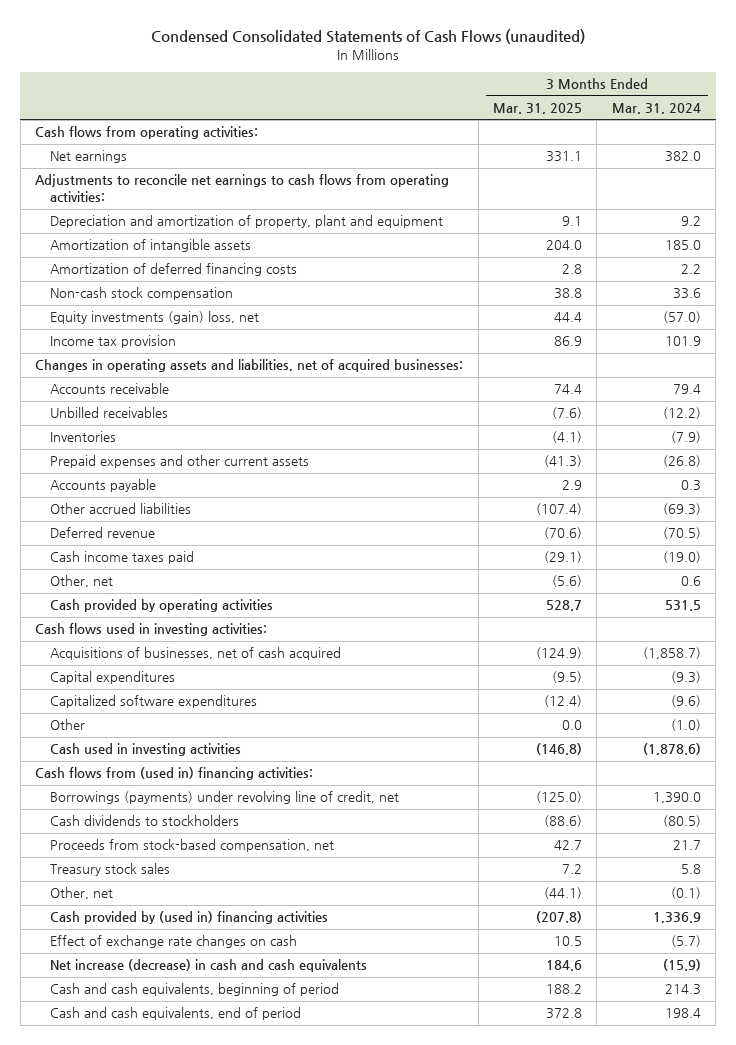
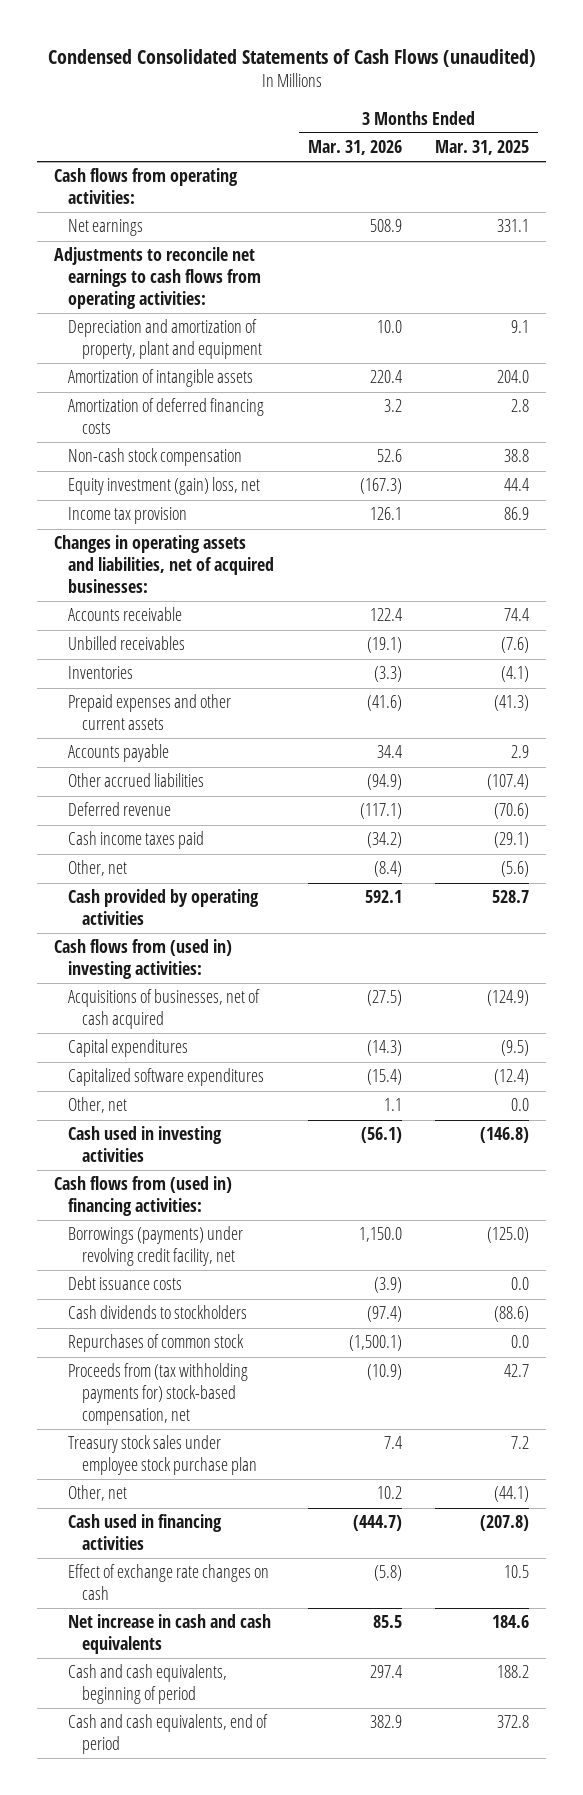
[611,103,701,115] Mar. 31, 2024 -> none
none -> [307,140,402,156] Mar. 31, 2026
[50,311,260,325] Equity investments (gain) loss, net -> [67,477,260,496] Equity investment (gain) loss, net
[35,623,268,637] Cash flows used in investing activities: -> [53,939,232,980] Cash flows from (used in) investing activities:
[50,719,86,731] Other -> [67,1097,127,1114] Other, net
[50,791,400,805] Borrowings (payments) under revolving line of credit, net -> [67,1226,243,1267] Borrowings (payments) under revolving credit facility, net
none -> [67,1276,182,1291] Debt issuance costs
none -> [67,1334,244,1353] Repurchases of common stock
[50,839,335,853] Proceeds from stock-based compensation, net -> [67,1363,248,1425] Proceeds from (tax withholding payments for) stock-based compensation, net
[50,863,171,877] Treasury stock sales -> [67,1435,257,1476] Treasury stock sales under employee stock purchase plan
[50,911,329,925] Cash provided by (used in) financing activities -> [67,1514,222,1551] Cash used in financing activities
[50,959,368,973] Net increase (decrease) in cash and cash equivalents -> [67,1614,271,1655] Net increase in cash and cash equivalents

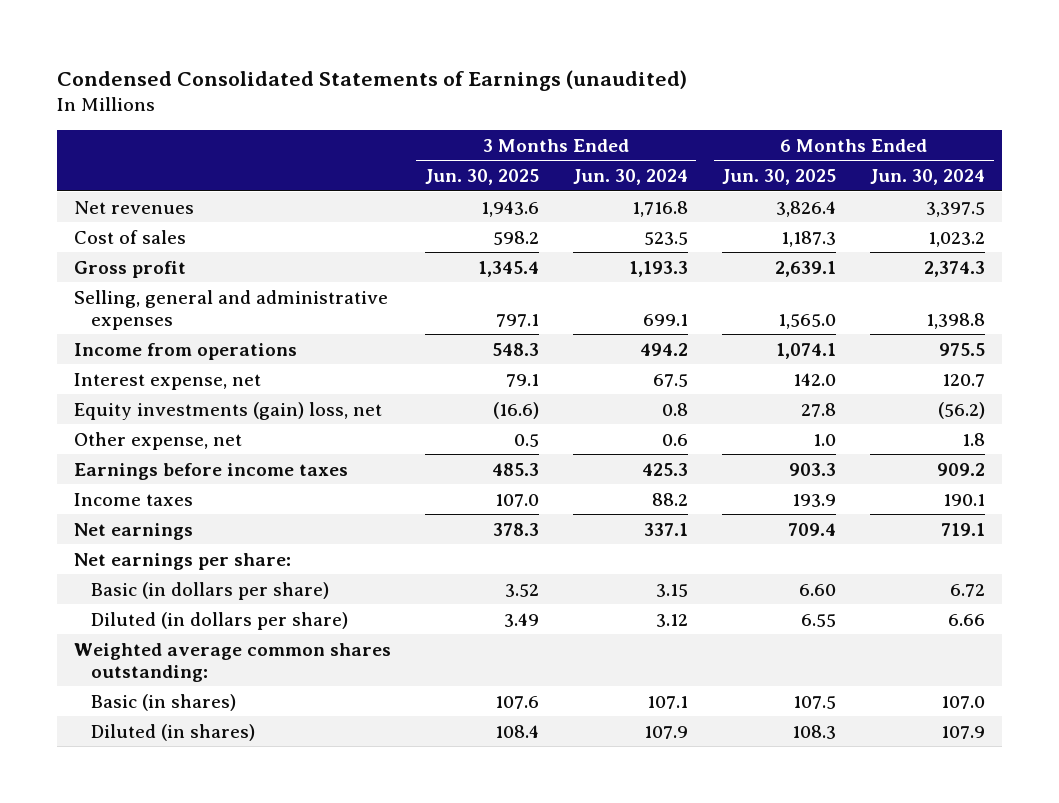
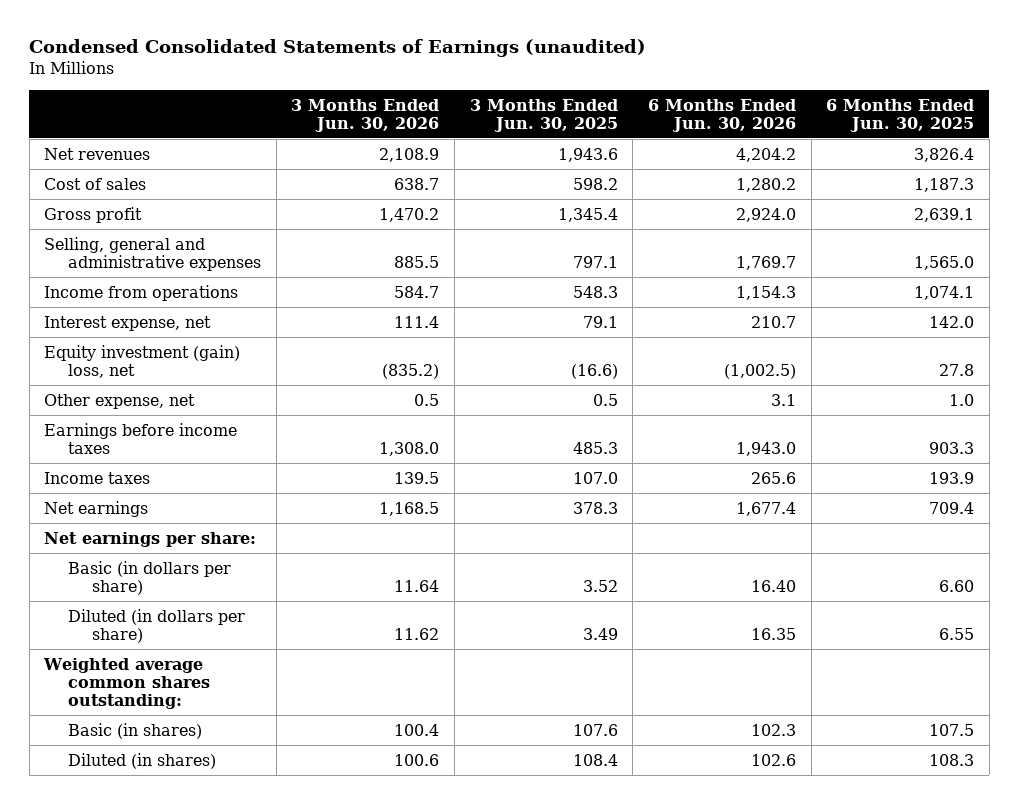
[572,169,688,186] Jun. 30, 2024 -> none
[870,169,986,186] Jun. 30, 2024 -> none
none -> [291,98,440,132] 3 Months Ended Jun. 30, 2026
none -> [647,98,796,132] 6 Months Ended Jun. 30, 2026
[73,401,382,420] Equity investments (gain) loss, net -> [44,344,241,378] Equity investment (gain) loss, net

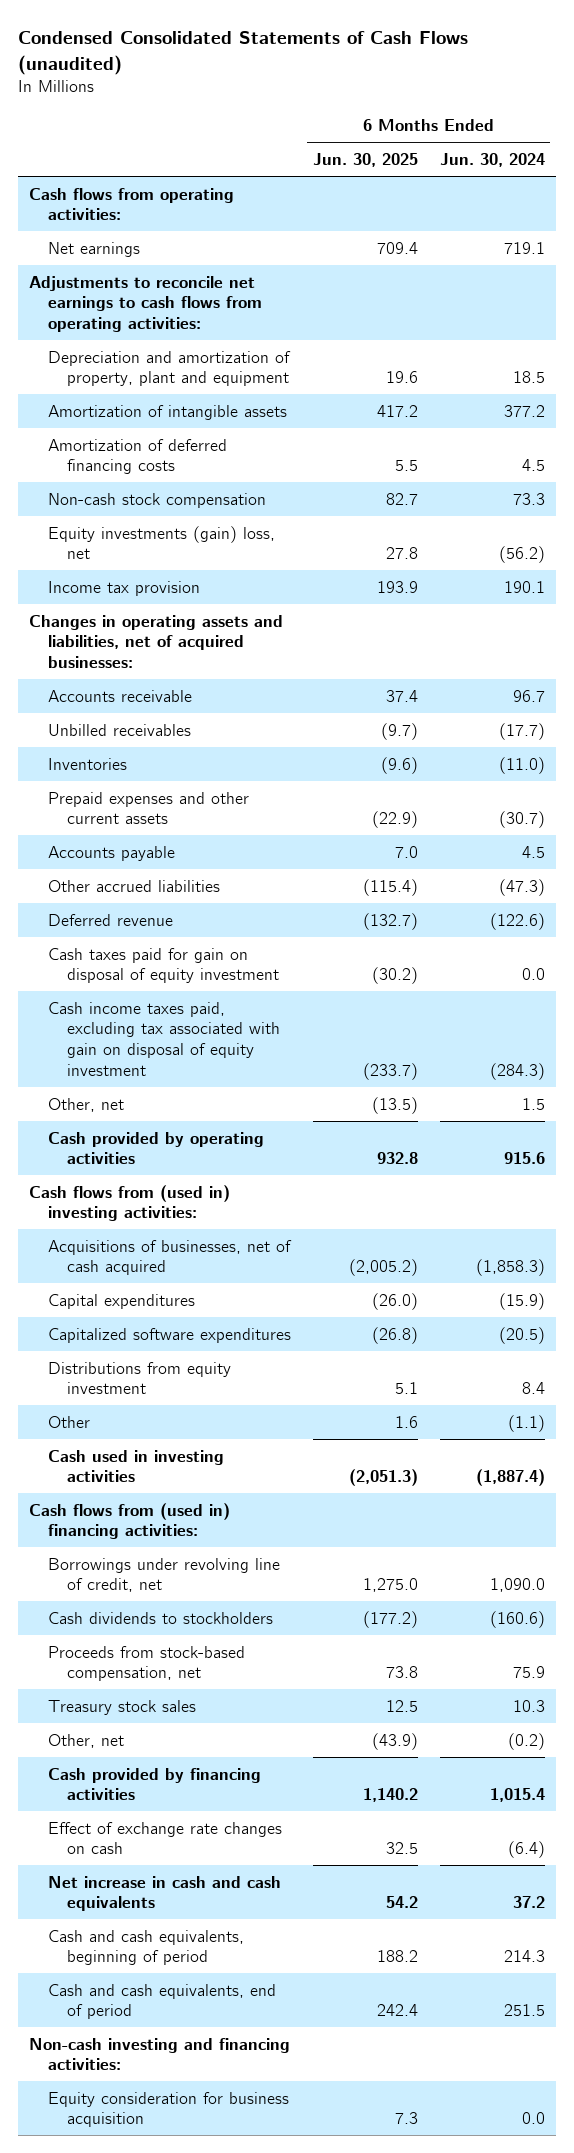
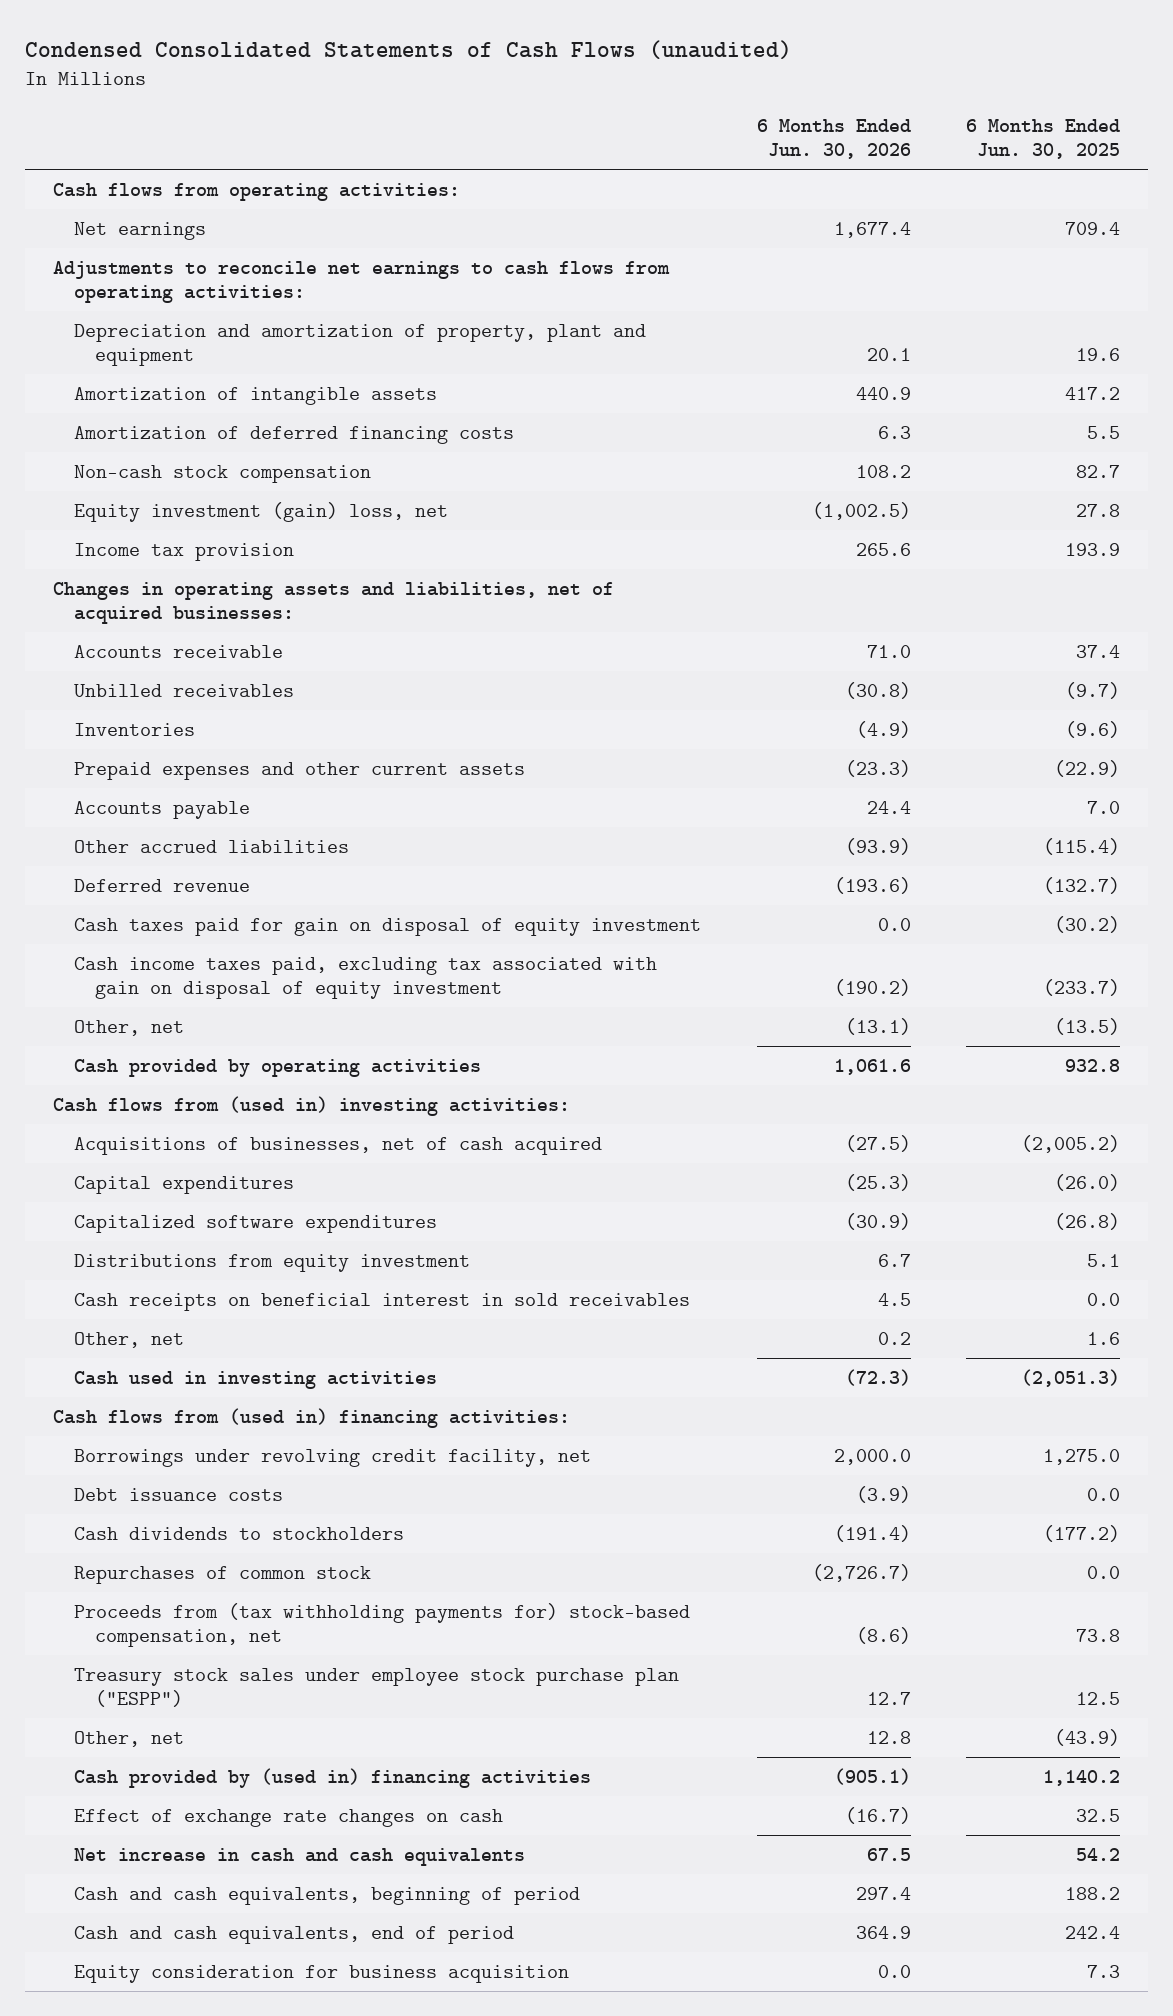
[439,153,545,168] Jun. 30, 2024 -> none
none -> [756,118,911,160] 6 Months Ended Jun. 30, 2026
[47,525,275,560] Equity investments (gain) loss, net -> [74,501,449,522] Equity investment (gain) loss, net
none -> [74,1292,691,1311] Cash receipts on beneficial interest in sold receivables
[47,1415,90,1428] Other -> [74,1331,185,1348] Other, net
[47,1557,280,1593] Borrowings under revolving line of credit, net -> [74,1448,592,1467] Borrowings under revolving credit facility, net
none -> [74,1487,284,1501] Debt issuance costs
none -> [74,1565,372,1584] Repurchases of common stock
[47,1645,245,1682] Proceeds from stock-based compensation, net -> [74,1602,691,1648] Proceeds from (tax withholding payments for) stock-based compensation, net
[47,1699,196,1715] Treasury stock sales -> [74,1667,680,1708] Treasury stock sales under employee stock purchase plan ("ESPP")
[47,1767,261,1801] Cash provided by financing activities -> [74,1767,592,1788] Cash provided by (used in) financing activities
[29,2037,291,2071] Non-cash investing and financing activities: -> none

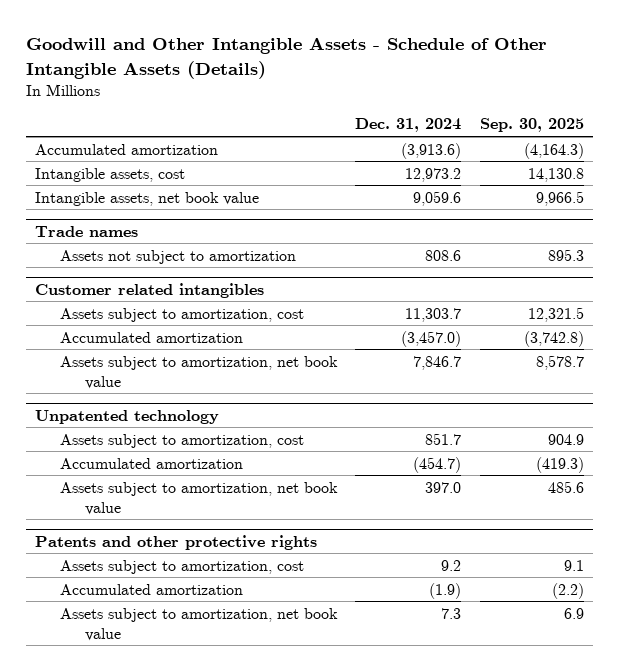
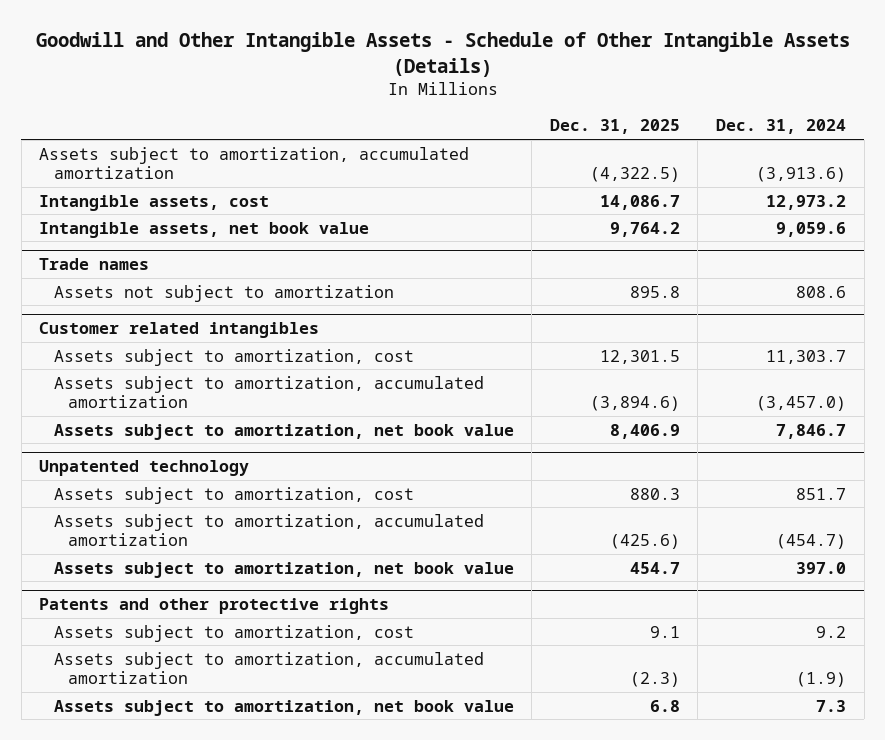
[479,118,584,133] Sep. 30, 2025 -> none
none -> [549,119,680,135] Dec. 31, 2025
[35,143,219,155] Accumulated amortization -> [39,146,470,180] Assets subject to amortization, accumulated amortization
[59,331,243,343] Accumulated amortization -> [53,375,484,409] Assets subject to amortization, accumulated amortization
[59,457,243,469] Accumulated amortization -> [53,513,484,547] Assets subject to amortization, accumulated amortization
[59,583,243,595] Accumulated amortization -> [53,651,484,685] Assets subject to amortization, accumulated amortization

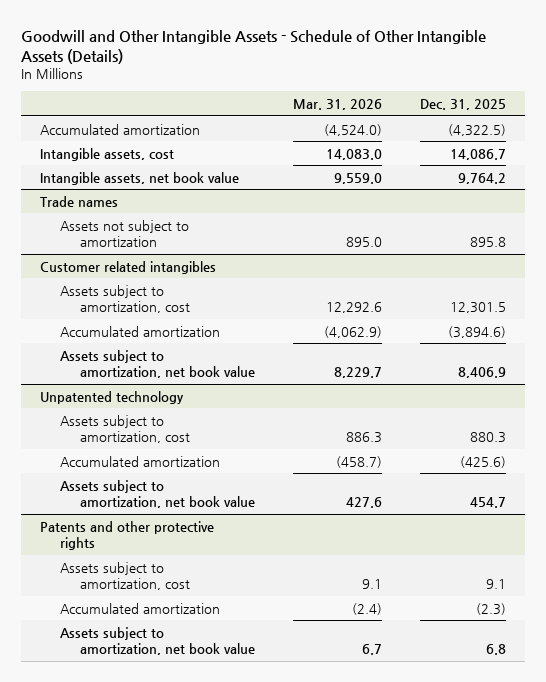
[716,119,847,135] Dec. 31, 2024 -> none
none -> [293,98,383,110] Mar. 31, 2026
[39,146,470,180] Assets subject to amortization, accumulated amortization -> [40,123,201,135] Accumulated amortization
[53,375,484,409] Assets subject to amortization, accumulated amortization -> [60,325,221,337] Accumulated amortization
[53,513,484,547] Assets subject to amortization, accumulated amortization -> [60,455,221,467] Accumulated amortization
[53,651,484,685] Assets subject to amortization, accumulated amortization -> [60,602,221,614] Accumulated amortization

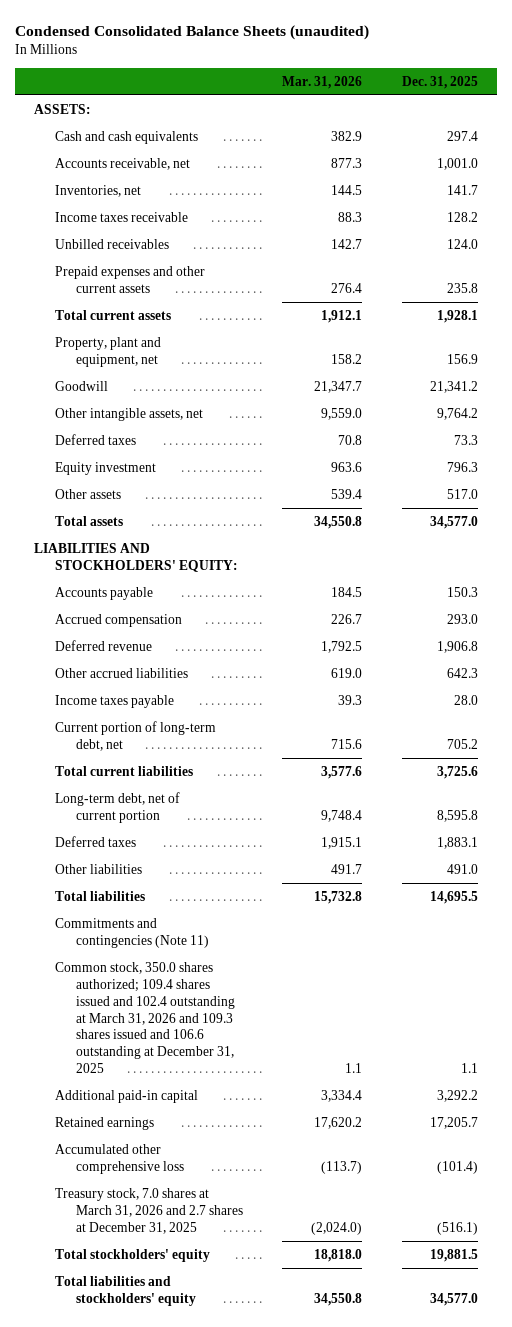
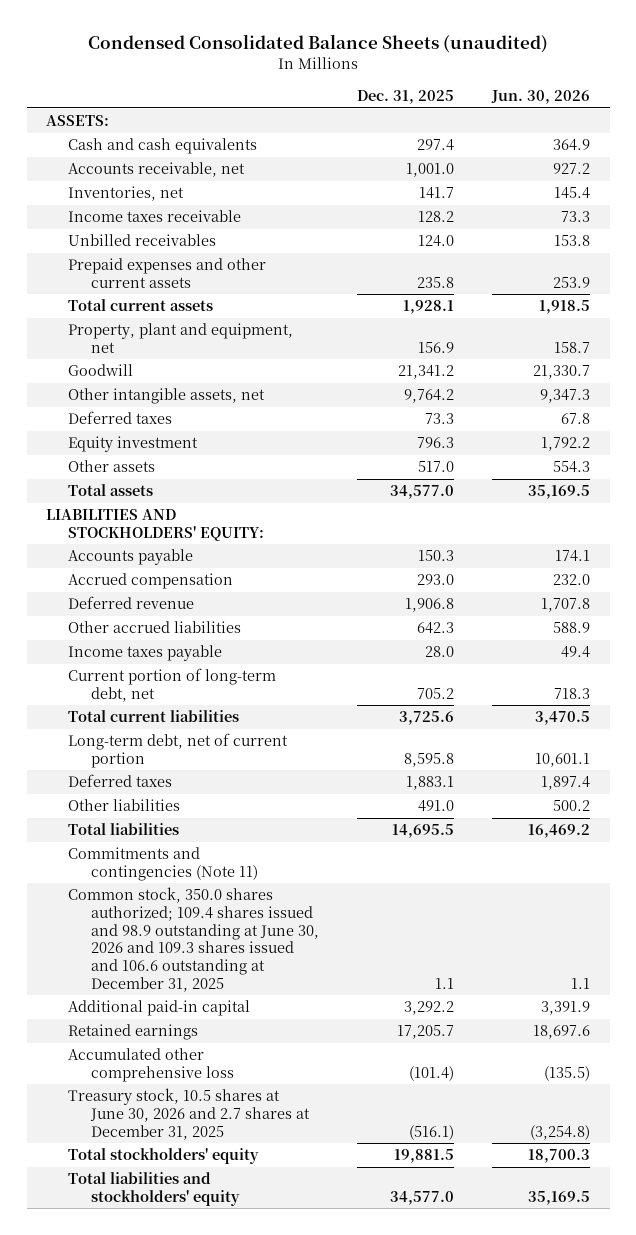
[282,75,363,89] Mar. 31, 2026 -> none
none -> [491,90,591,105] Jun. 30, 2026
[54,961,235,1074] Common stock, 350.0 shares authorized; 109.4 shares issued and 102.4 outstanding at March 31, 2026 and 109.3 shares issued and 106.6 outstanding at December 31, 2025 -> [68,887,319,992] Common stock, 350.0 shares authorized; 109.4 shares issued and 98.9 outstanding at June 30, 2026 and 109.3 shares issued and 106.6 outstanding at December 31, 2025
[54,1187,243,1234] Treasury stock, 7.0 shares at March 31, 2026 and 2.7 shares at December 31, 2025 -> [68,1088,310,1140] Treasury stock, 10.5 shares at June 30, 2026 and 2.7 shares at December 31, 2025

